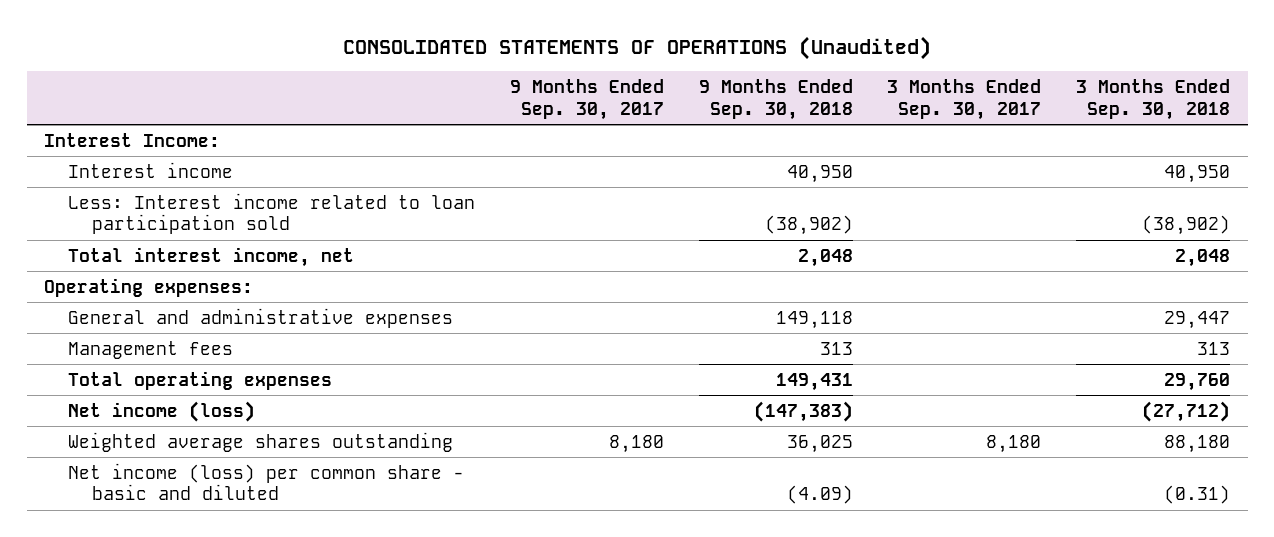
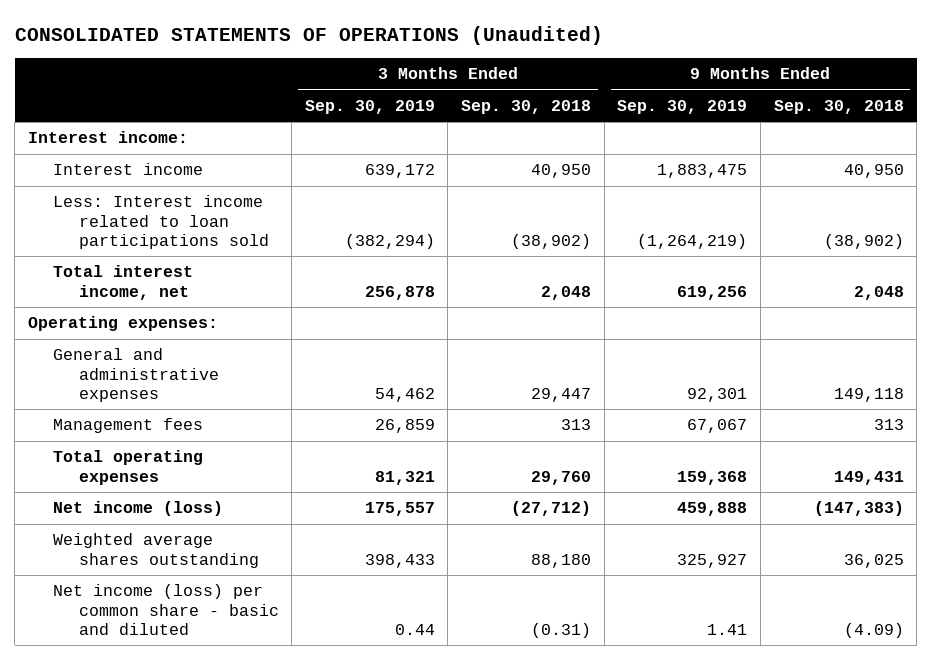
[509,78,664,120] 9 Months Ended Sep. 30, 2017 -> none
[887,78,1042,120] 3 Months Ended Sep. 30, 2017 -> none
none -> [304,99,435,114] Sep. 30, 2019
none -> [617,99,748,114] Sep. 30, 2019
[44,132,221,147] Interest Income: -> [27,131,188,144] Interest income:
[67,192,475,235] Less: Interest income related to loan participation sold -> [53,195,269,250] Less: Interest income related to loan participations sold

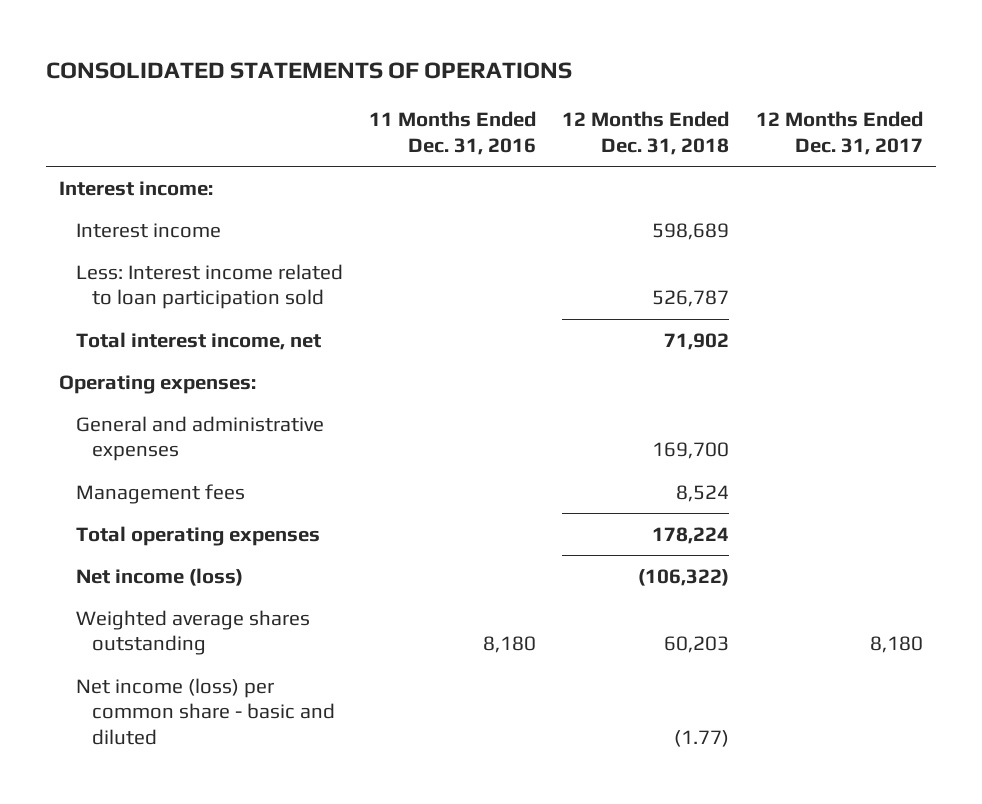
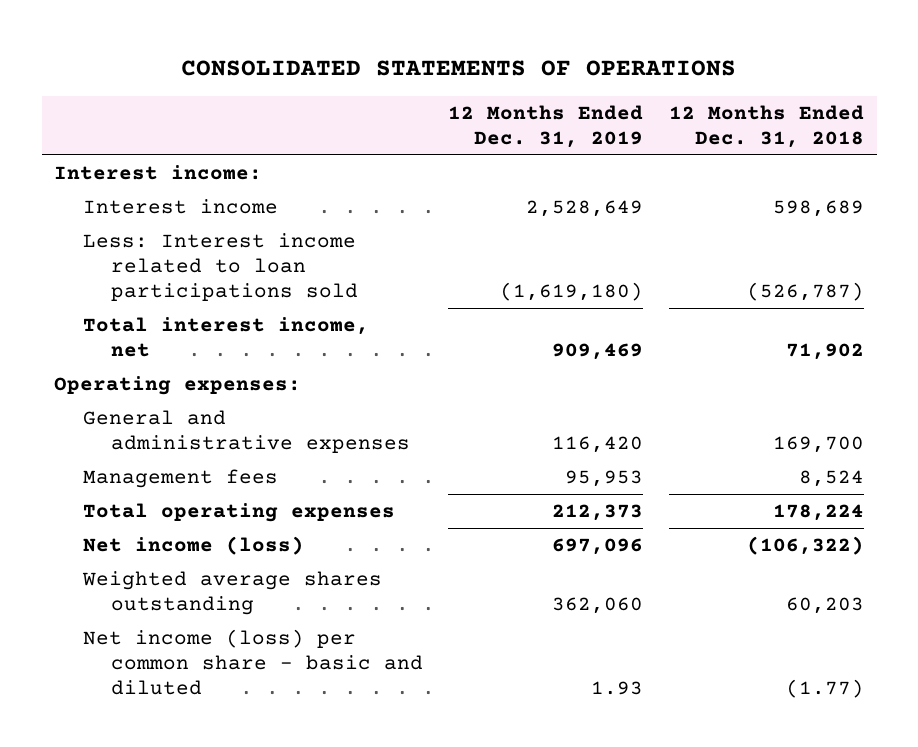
[369,111,537,156] 11 Months Ended Dec. 31, 2016 -> none
[755,111,923,156] 12 Months Ended Dec. 31, 2017 -> none
none -> [448,105,644,148] 12 Months Ended Dec. 31, 2019
[75,263,343,310] Less: Interest income related to loan participation sold -> [82,233,358,301] Less: Interest income related to loan participations sold
[652,290,730,308] 526,787 -> [746,281,864,301] (526,787)

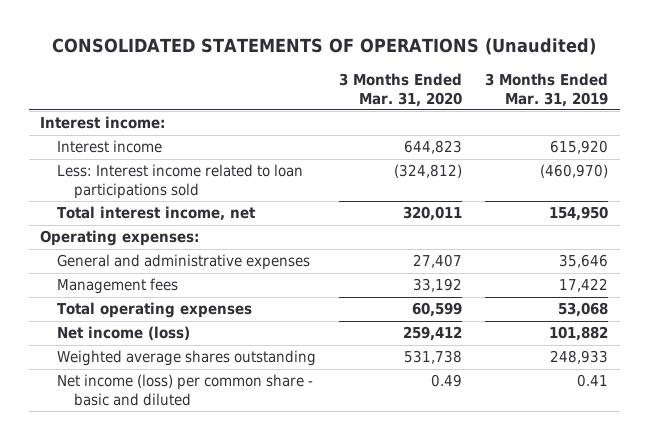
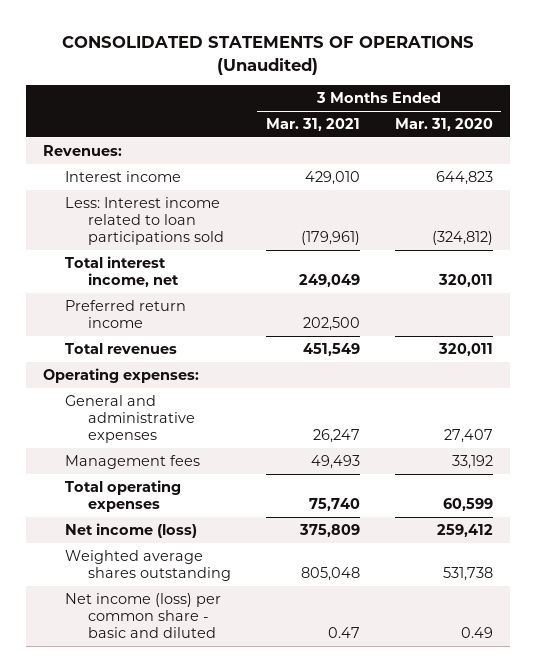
[485,72,609,107] 3 Months Ended Mar. 31, 2019 -> none
none -> [265,118,360,132] Mar. 31, 2021
[40,116,166,130] Interest income: -> none
none -> [43,144,123,156] Revenues:
none -> [65,299,187,328] Preferred return income
none -> [65,342,178,354] Total revenues

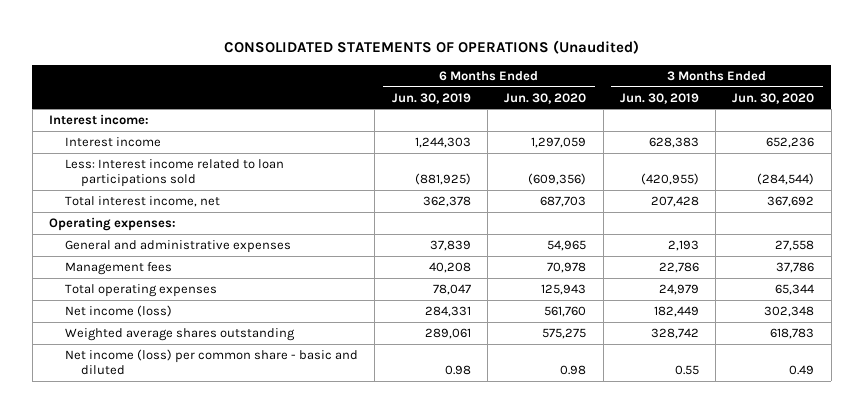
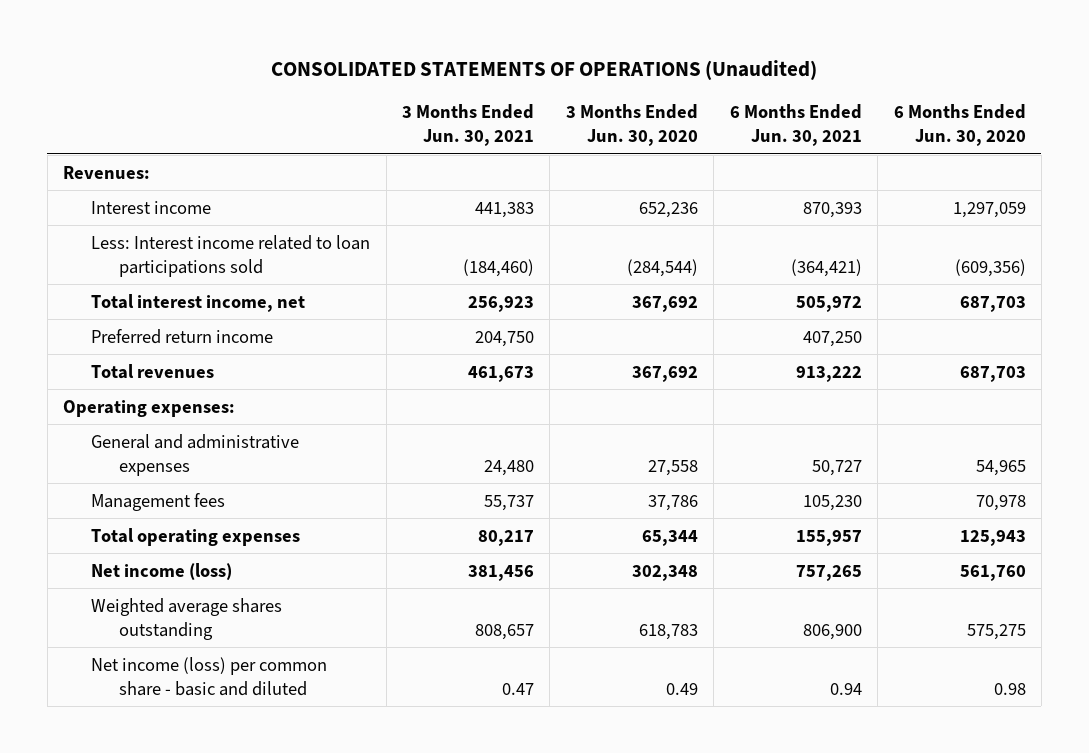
[391,92,471,104] Jun. 30, 2019 -> none
[619,92,699,104] Jun. 30, 2019 -> none
none -> [402,104,535,147] 3 Months Ended Jun. 30, 2021
none -> [729,104,862,147] 6 Months Ended Jun. 30, 2021
[48,113,149,125] Interest income: -> none
none -> [63,165,151,179] Revenues:
none -> [91,328,274,344] Preferred return income
none -> [91,363,215,379] Total revenues

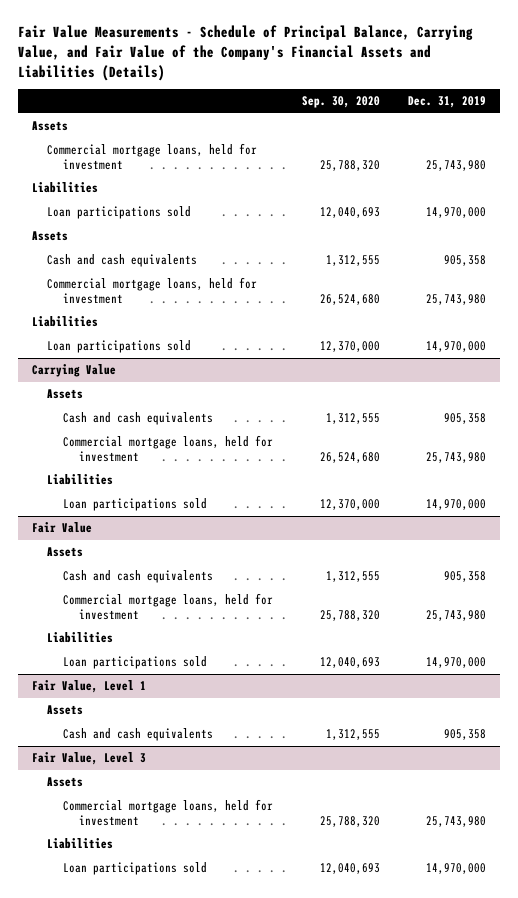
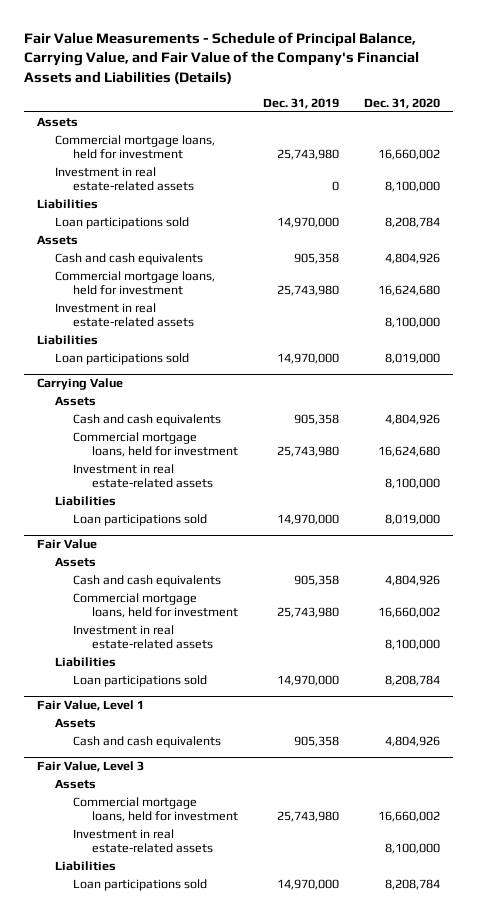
[301,96,380,109] Sep. 30, 2020 -> none
none -> [364,97,441,109] Dec. 31, 2020
none -> [54,166,195,192] Investment in real estate-related assets
none -> [54,302,195,328] Investment in real estate-related assets
none -> [73,463,213,489] Investment in real estate-related assets
none -> [73,624,213,650] Investment in real estate-related assets
none -> [73,828,213,854] Investment in real estate-related assets

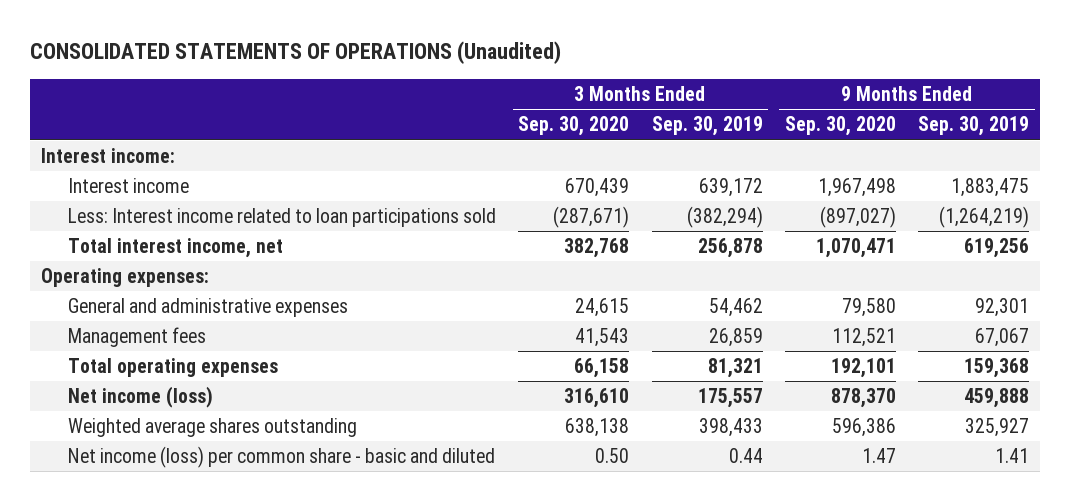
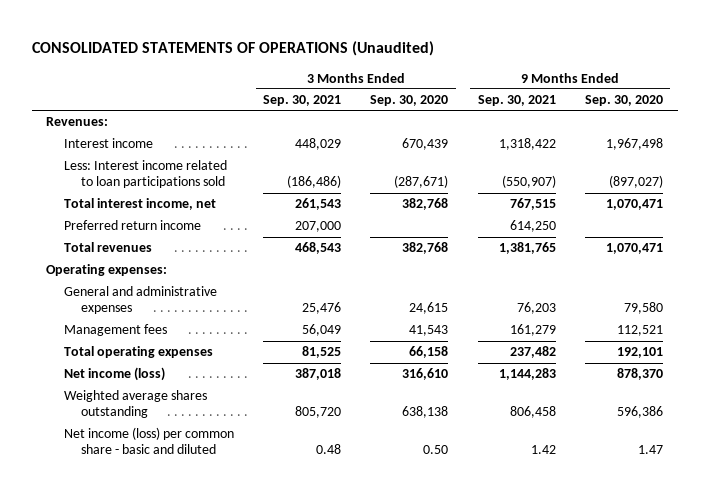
[651,116,763,137] Sep. 30, 2019 -> none
[917,116,1029,137] Sep. 30, 2019 -> none
none -> [263,95,342,107] Sep. 30, 2021
none -> [477,95,556,107] Sep. 30, 2021
[40,148,175,164] Interest income: -> none
none -> [46,117,109,127] Revenues:
none -> [63,220,201,231] Preferred return income
none -> [63,242,152,253] Total revenues

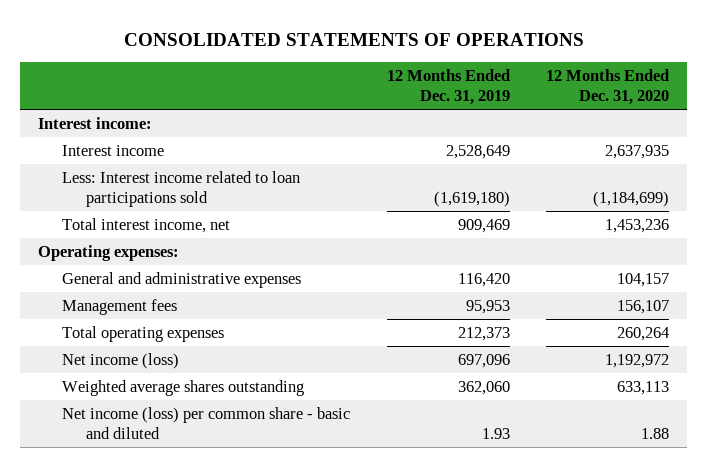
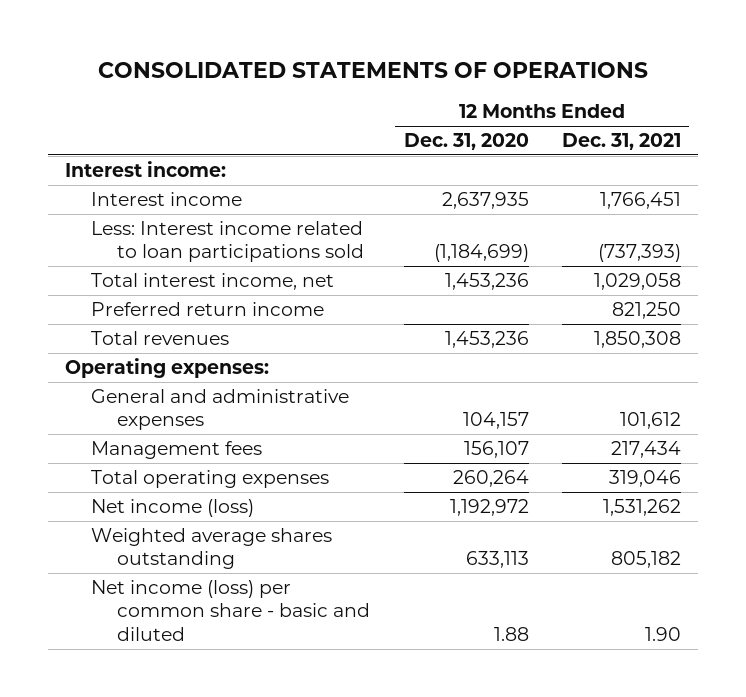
[386,68,510,106] 12 Months Ended Dec. 31, 2019 -> none
none -> [561,133,681,151] Dec. 31, 2021
none -> [91,302,325,317] Preferred return income
none -> [91,331,230,346] Total revenues

